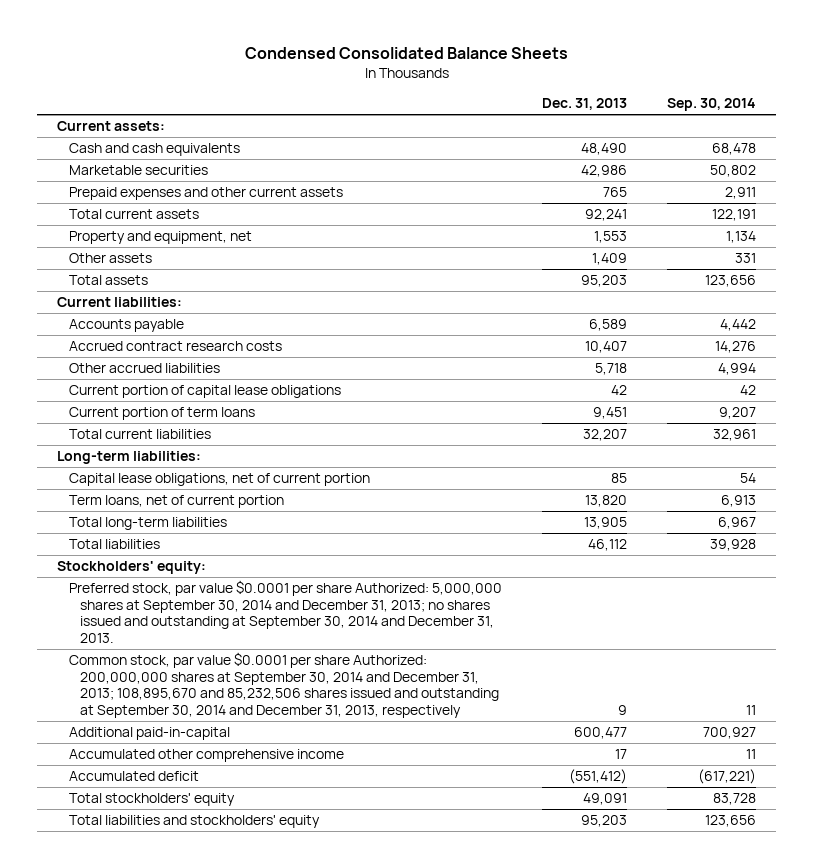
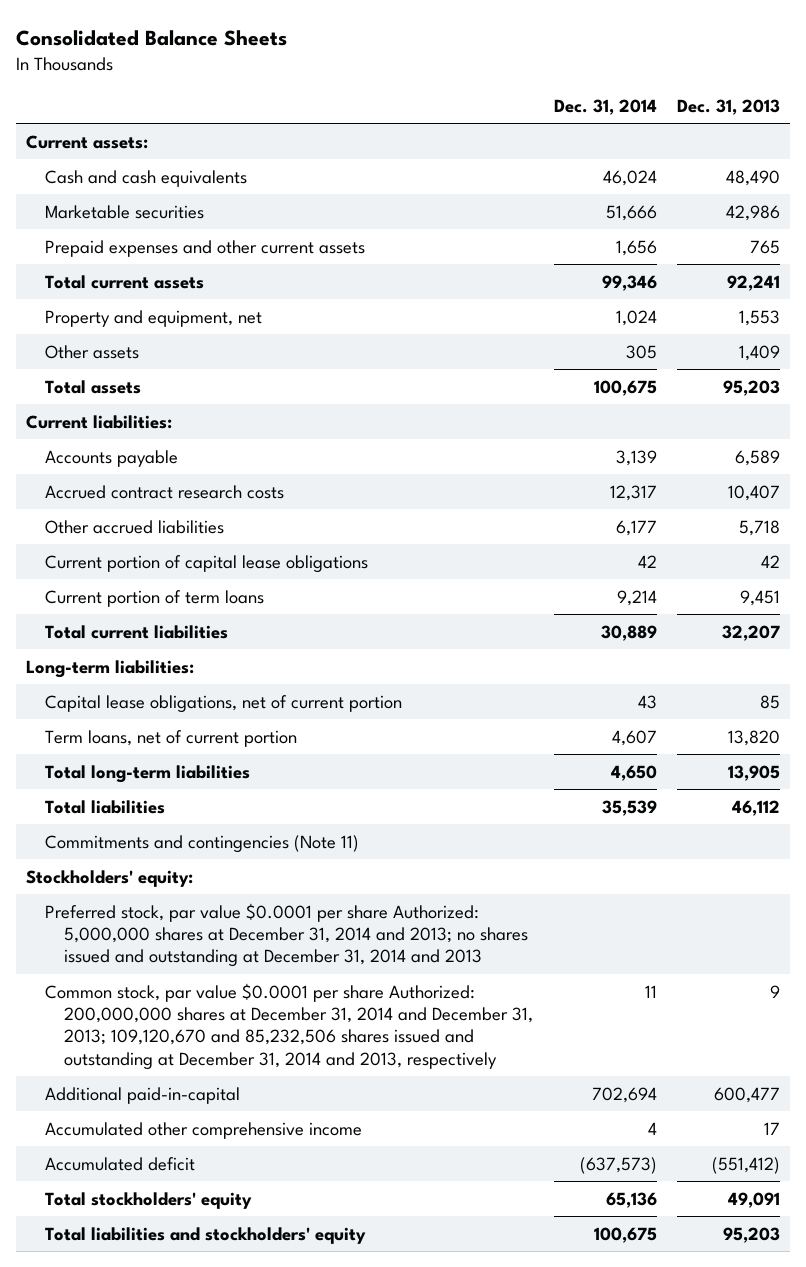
[244,46,568,59] Condensed Consolidated Balance Sheets -> [15,29,287,46] Consolidated Balance Sheets
[667,98,757,112] Sep. 30, 2014 -> none
none -> [553,98,657,115] Dec. 31, 2014
none -> [45,834,360,853] Commitments and contingencies (Note 11)
[68,580,502,643] Preferred stock, par value $0.0001 per share Authorized: 5,000,000 shares at September 30, 2014 and December 31, 2013; no shares issued and outstanding at September 30, 2014 and December 31, 2013. -> [45,902,529,968] Preferred stock, par value $0.0001 per share Authorized: 5,000,000 shares at December 31, 2014 and 2013; no shares issued and outstanding at December 31, 2014 and 2013
[68,652,500,718] Common stock, par value $0.0001 per share Authorized: 200,000,000 shares at September 30, 2014 and December 31, 2013; 108,895,670 and 85,232,506 shares issued and outstanding at September 30, 2014 and December 31, 2013, respectively -> [45,982,534,1070] Common stock, par value $0.0001 per share Authorized: 200,000,000 shares at December 31, 2014 and December 31, 2013; 109,120,670 and 85,232,506 shares issued and outstanding at December 31, 2014 and 2013, respectively

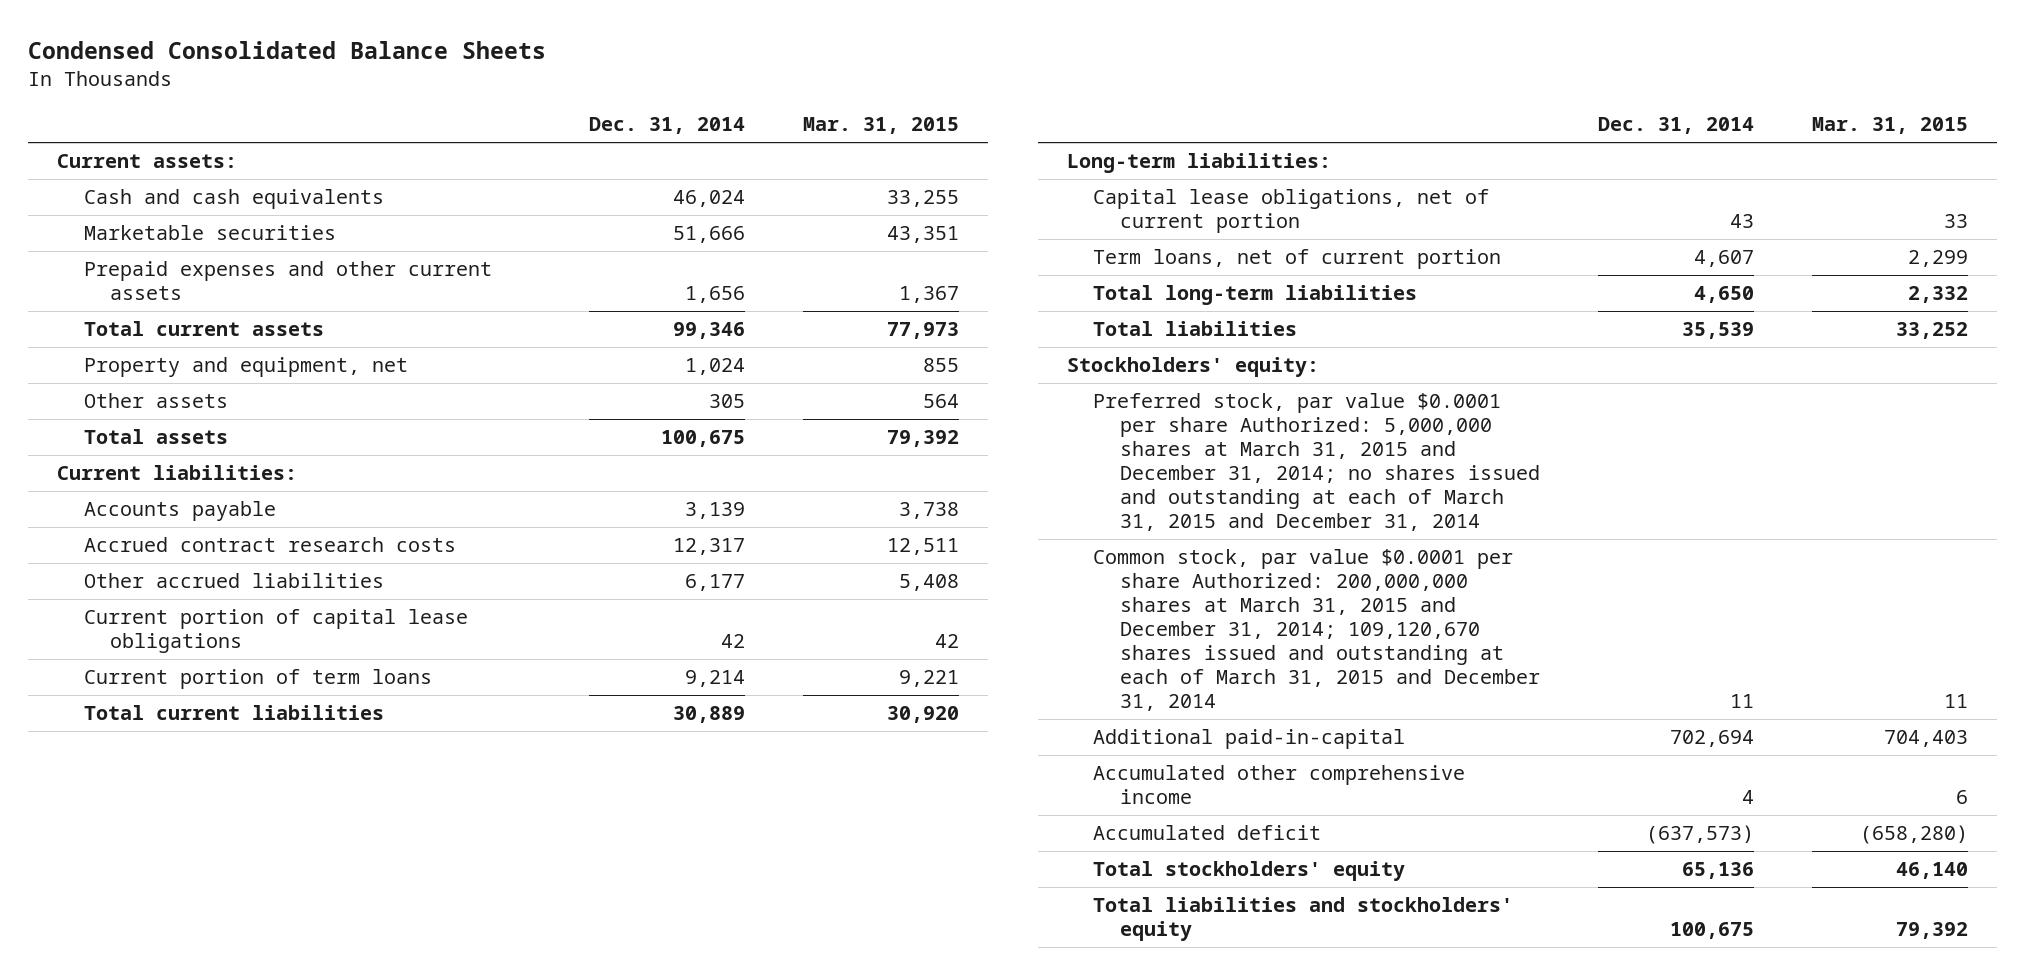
[15,29,287,46] Consolidated Balance Sheets -> [28,41,547,60] Condensed Consolidated Balance Sheets
[676,98,780,115] Dec. 31, 2013 -> none
none -> [802,117,959,135] Mar. 31, 2015
[45,834,360,853] Commitments and contingencies (Note 11) -> none
[45,902,529,968] Preferred stock, par value $0.0001 per share Authorized: 5,000,000 shares at December 31, 2014 and 2013; no shares issued and outstanding at December 31, 2014 and 2013 -> [1093,393,1540,532] Preferred stock, par value $0.0001 per share Authorized: 5,000,000 shares at March 31, 2015 and December 31, 2014; no shares issued and outstanding at each of March 31, 2015 and December 31, 2014
[45,982,534,1070] Common stock, par value $0.0001 per share Authorized: 200,000,000 shares at December 31, 2014 and December 31, 2013; 109,120,670 and 85,232,506 shares issued and outstanding at December 31, 2014 and 2013, respectively -> [1093,549,1540,712] Common stock, par value $0.0001 per share Authorized: 200,000,000 shares at March 31, 2015 and December 31, 2014; 109,120,670 shares issued and outstanding at each of March 31, 2015 and December 31, 2014

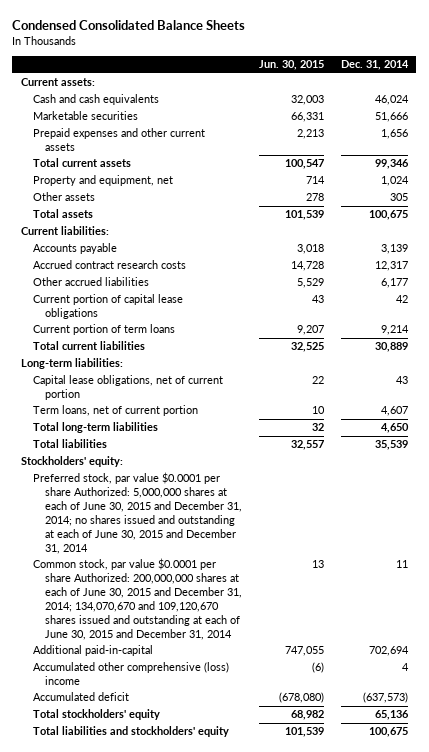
[802,117,959,135] Mar. 31, 2015 -> none
none -> [259,60,325,71] Jun. 30, 2015
[1093,393,1540,532] Preferred stock, par value $0.0001 per share Authorized: 5,000,000 shares at March 31, 2015 and December 31, 2014; no shares issued and outstanding at each of March 31, 2015 and December 31, 2014 -> [32,472,243,554] Preferred stock, par value $0.0001 per share Authorized: 5,000,000 shares at each of June 30, 2015 and December 31, 2014; no shares issued and outstanding at each of June 30, 2015 and December 31, 2014
[1093,549,1540,712] Common stock, par value $0.0001 per share Authorized: 200,000,000 shares at March 31, 2015 and December 31, 2014; 109,120,670 shares issued and outstanding at each of March 31, 2015 and December 31, 2014 -> [32,558,243,640] Common stock, par value $0.0001 per share Authorized: 200,000,000 shares at each of June 30, 2015 and December 31, 2014; 134,070,670 and 109,120,670 shares issued and outstanding at each of June 30, 2015 and December 31, 2014
[1093,765,1466,805] Accumulated other comprehensive income -> [32,662,229,686] Accumulated other comprehensive (loss) income

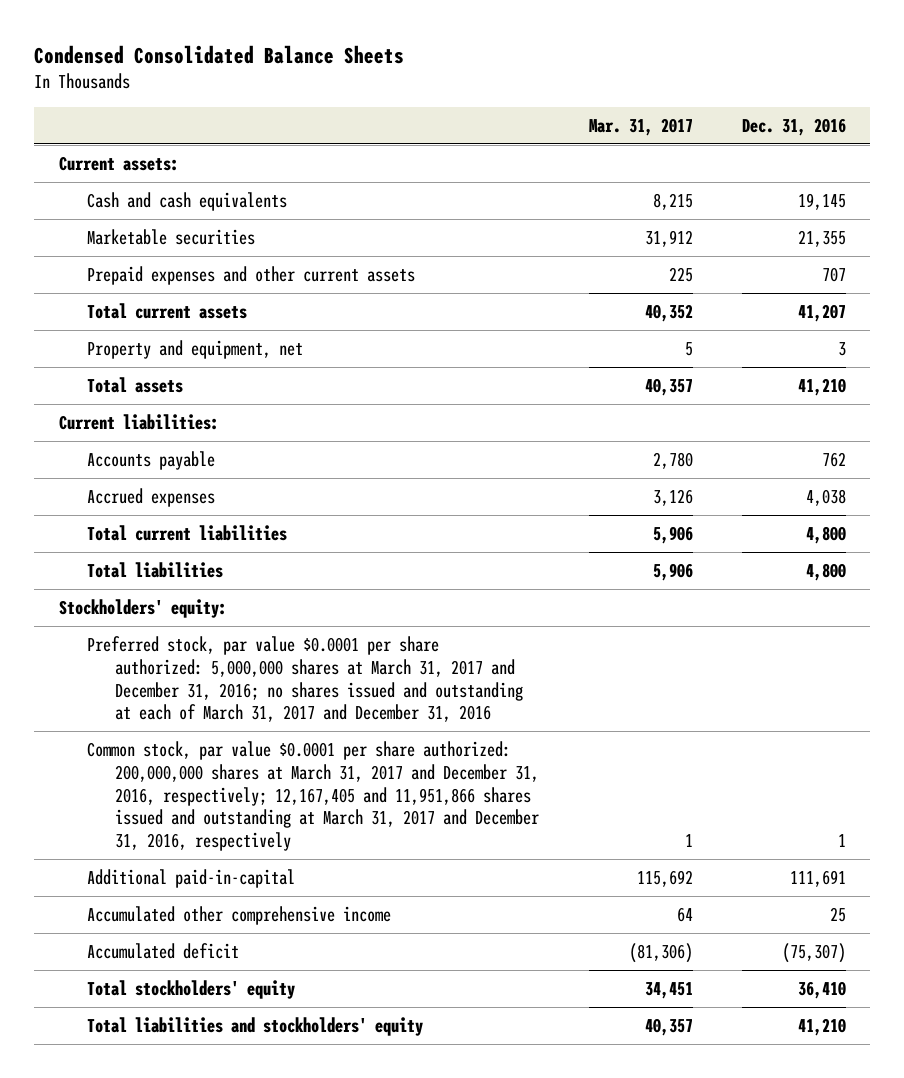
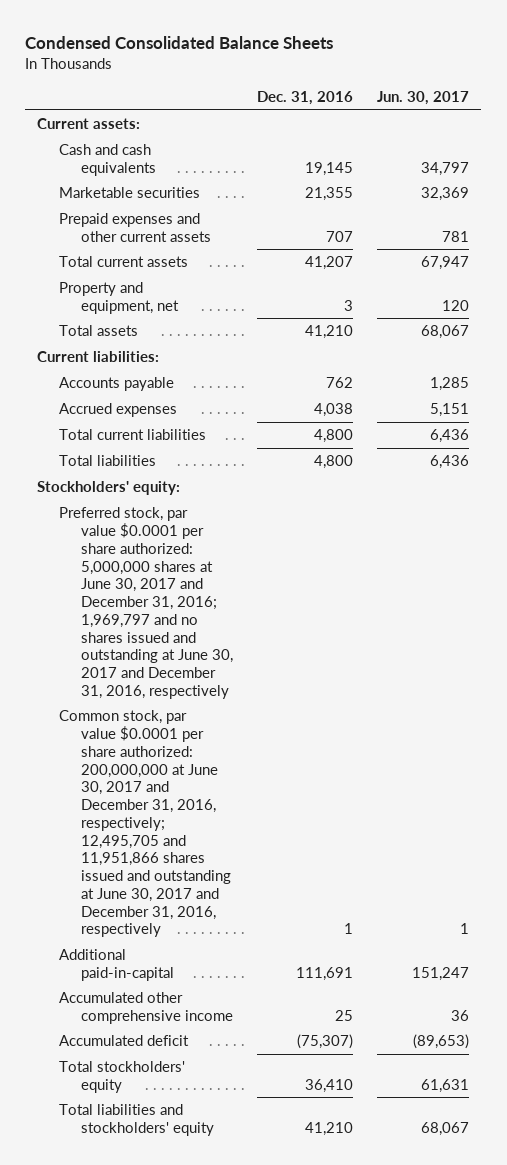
[588,117,693,136] Mar. 31, 2017 -> none
none -> [377,91,470,106] Jun. 30, 2017
[87,635,524,723] Preferred stock, par value $0.0001 per share authorized: 5,000,000 shares at March 31, 2017 and December 31, 2016; no shares issued and outstanding at each of March 31, 2017 and December 31, 2016 -> [59,507,234,699] Preferred stock, par value $0.0001 per share authorized: 5,000,000 shares at June 30, 2017 and December 31, 2016; 1,969,797 and no shares issued and outstanding at June 30, 2017 and December 31, 2016, respectively
[87,740,540,852] Common stock, par value $0.0001 per share authorized: 200,000,000 shares at March 31, 2017 and December 31, 2016, respectively; 12,167,405 and 11,951,866 shares issued and outstanding at March 31, 2017 and December 31, 2016, respectively -> [59,710,232,938] Common stock, par value $0.0001 per share authorized: 200,000,000 at June 30, 2017 and December 31, 2016, respectively; 12,495,705 and 11,951,866 shares issued and outstanding at June 30, 2017 and December 31, 2016, respectively

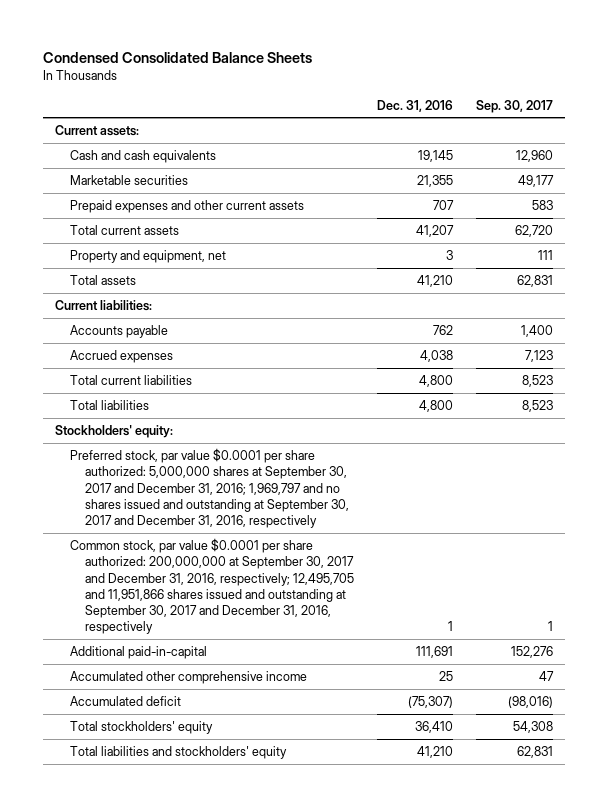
[377,91,470,106] Jun. 30, 2017 -> none
none -> [476,99,554,113] Sep. 30, 2017
[59,507,234,699] Preferred stock, par value $0.0001 per share authorized: 5,000,000 shares at June 30, 2017 and December 31, 2016; 1,969,797 and no shares issued and outstanding at June 30, 2017 and December 31, 2016, respectively -> [70,447,350,529] Preferred stock, par value $0.0001 per share authorized: 5,000,000 shares at September 30, 2017 and December 31, 2016; 1,969,797 and no shares issued and outstanding at September 30, 2017 and December 31, 2016, respectively
[59,710,232,938] Common stock, par value $0.0001 per share authorized: 200,000,000 at June 30, 2017 and December 31, 2016, respectively; 12,495,705 and 11,951,866 shares issued and outstanding at June 30, 2017 and December 31, 2016, respectively -> [70,537,355,635] Common stock, par value $0.0001 per share authorized: 200,000,000 at September 30, 2017 and December 31, 2016, respectively; 12,495,705 and 11,951,866 shares issued and outstanding at September 30, 2017 and December 31, 2016, respectively

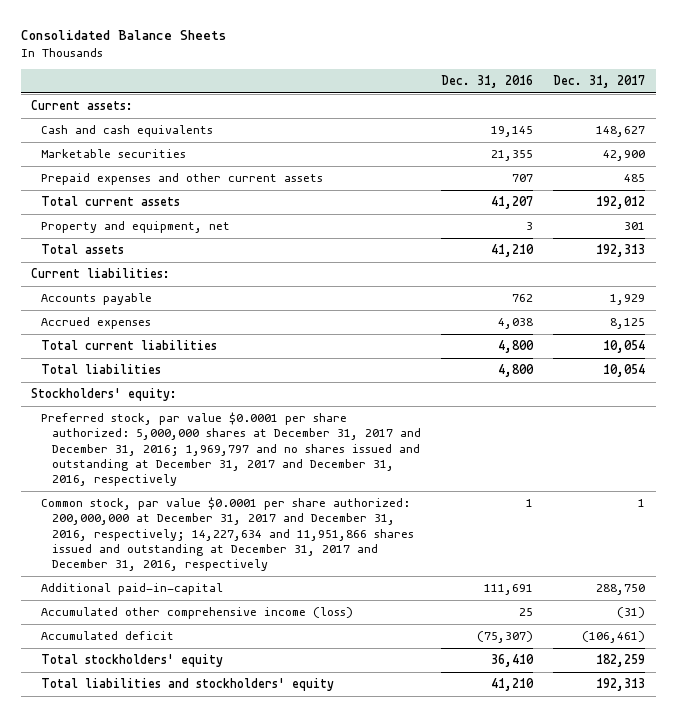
[43,52,313,64] Condensed Consolidated Balance Sheets -> [21,30,227,41] Consolidated Balance Sheets
[476,99,554,113] Sep. 30, 2017 -> none
none -> [553,74,646,88] Dec. 31, 2017
[70,447,350,529] Preferred stock, par value $0.0001 per share authorized: 5,000,000 shares at September 30, 2017 and December 31, 2016; 1,969,797 and no shares issued and outstanding at September 30, 2017 and December 31, 2016, respectively -> [41,412,421,487] Preferred stock, par value $0.0001 per share authorized: 5,000,000 shares at December 31, 2017 and December 31, 2016; 1,969,797 and no shares issued and outstanding at December 31, 2017 and December 31, 2016, respectively
[70,537,355,635] Common stock, par value $0.0001 per share authorized: 200,000,000 at September 30, 2017 and December 31, 2016, respectively; 12,495,705 and 11,951,866 shares issued and outstanding at September 30, 2017 and December 31, 2016, respectively -> [41,497,414,572] Common stock, par value $0.0001 per share authorized: 200,000,000 at December 31, 2017 and December 31, 2016, respectively; 14,227,634 and 11,951,866 shares issued and outstanding at December 31, 2017 and December 31, 2016, respectively
[70,670,308,684] Accumulated other comprehensive income -> [41,607,354,620] Accumulated other comprehensive income (loss)

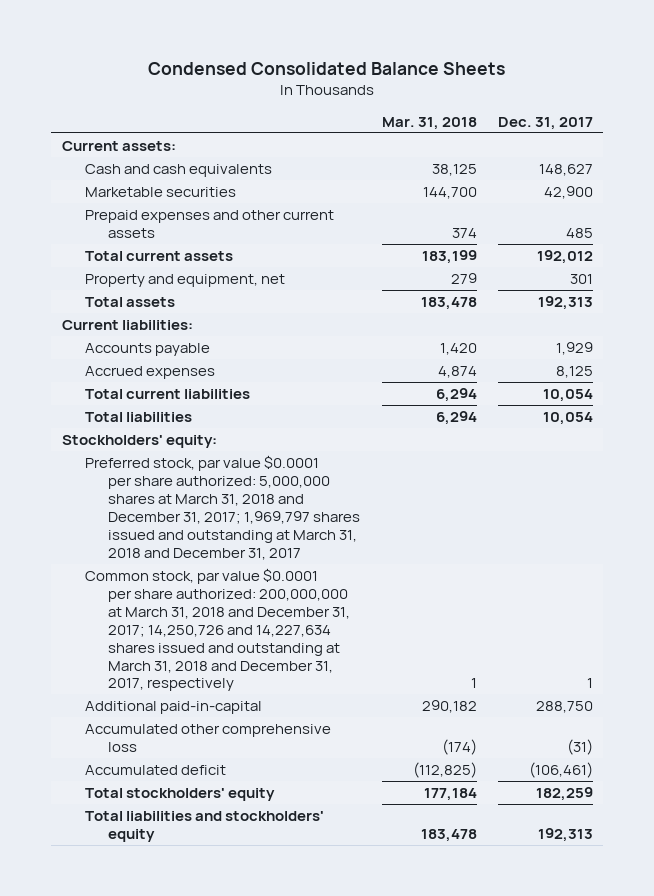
[21,30,227,41] Consolidated Balance Sheets -> [148,61,506,75] Condensed Consolidated Balance Sheets
[440,74,533,88] Dec. 31, 2016 -> none
none -> [381,116,477,130] Mar. 31, 2018
[41,412,421,487] Preferred stock, par value $0.0001 per share authorized: 5,000,000 shares at December 31, 2017 and December 31, 2016; 1,969,797 and no shares issued and outstanding at December 31, 2017 and December 31, 2016, respectively -> [85,454,361,560] Preferred stock, par value $0.0001 per share authorized: 5,000,000 shares at March 31, 2018 and December 31, 2017; 1,969,797 shares issued and outstanding at March 31, 2018 and December 31, 2017
[41,497,414,572] Common stock, par value $0.0001 per share authorized: 200,000,000 at December 31, 2017 and December 31, 2016, respectively; 14,227,634 and 11,951,866 shares issued and outstanding at December 31, 2017 and December 31, 2016, respectively -> [85,567,351,692] Common stock, par value $0.0001 per share authorized: 200,000,000 at March 31, 2018 and December 31, 2017; 14,250,726 and 14,227,634 shares issued and outstanding at March 31, 2018 and December 31, 2017, respectively
[41,607,354,620] Accumulated other comprehensive income (loss) -> [85,723,332,752] Accumulated other comprehensive loss

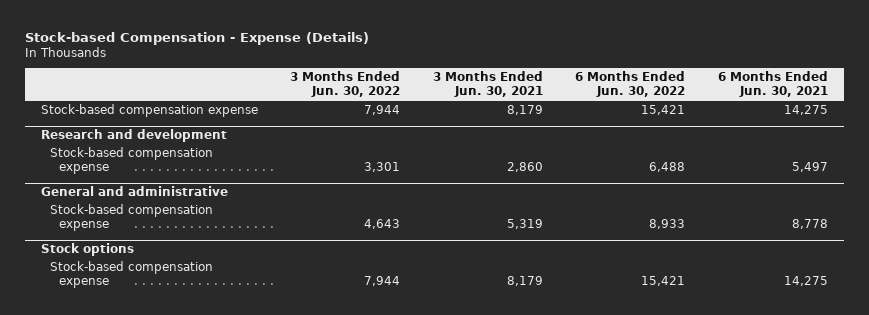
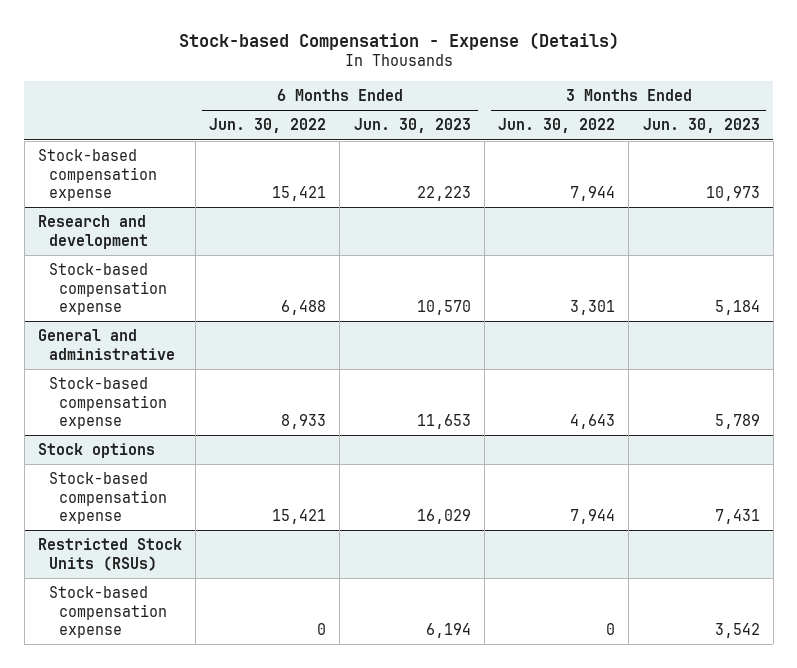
[432,71,543,98] 3 Months Ended Jun. 30, 2021 -> none
[717,71,828,98] 6 Months Ended Jun. 30, 2021 -> none
none -> [353,118,471,134] Jun. 30, 2023
none -> [642,118,760,134] Jun. 30, 2023
none -> [37,537,182,571] Restricted Stock Units (RSUs)
none -> [48,585,168,639] Stock-based compensation expense

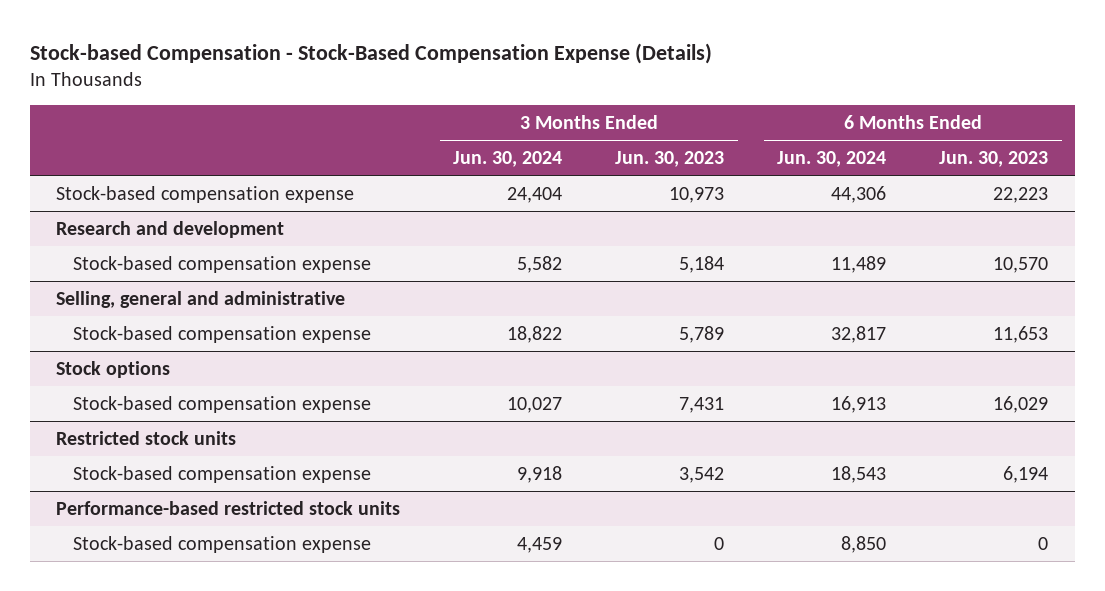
[178,31,619,50] Stock-based Compensation - Expense (Details) -> [29,42,712,64] Stock-based Compensation - Stock-Based Compensation Expense (Details)
[209,118,327,134] Jun. 30, 2022 -> none
[498,118,616,134] Jun. 30, 2022 -> none
none -> [453,150,563,167] Jun. 30, 2024
none -> [777,150,887,167] Jun. 30, 2024
[37,328,175,360] General and administrative -> [56,290,346,308] Selling, general and administrative
[37,537,182,571] Restricted Stock Units (RSUs) -> [56,430,237,445] Restricted stock units
none -> [56,500,401,515] Performance-based restricted stock units
none -> [72,535,371,553] Stock-based compensation expense

